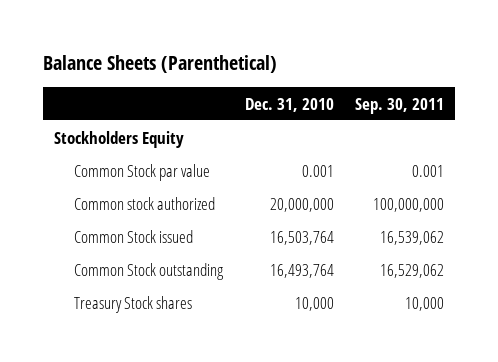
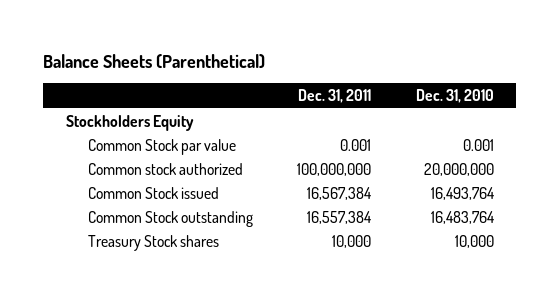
[355,97,445,114] Sep. 30, 2011 -> none
none -> [298,89,372,104] Dec. 31, 2011
[269,230,334,245] 16,503,764 -> [430,186,495,200] 16,493,764
[269,263,334,278] 16,493,764 -> [430,210,495,224] 16,483,764

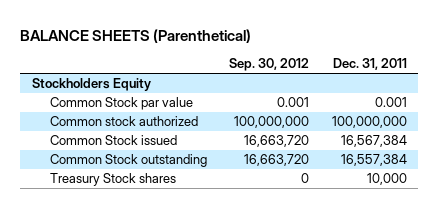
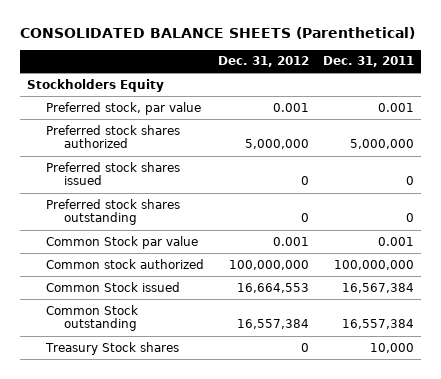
[20,28,252,43] BALANCE SHEETS (Parenthetical) -> [19,26,415,39] CONSOLIDATED BALANCE SHEETS (Parenthetical)
[229,58,310,72] Sep. 30, 2012 -> none
none -> [217,56,309,68] Dec. 31, 2012
none -> [45,101,201,115] Preferred stock, par value
none -> [45,124,180,149] Preferred stock shares authorized
none -> [45,161,180,186] Preferred stock shares issued
none -> [45,198,180,226] Preferred stock shares outstanding

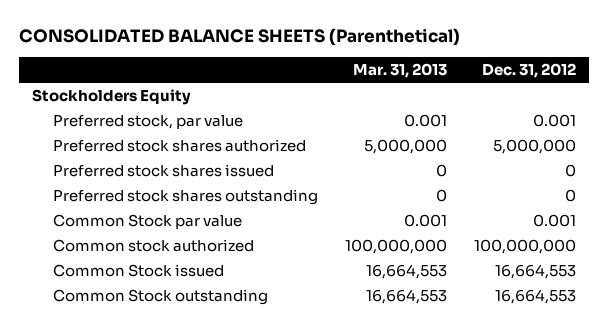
[322,56,414,68] Dec. 31, 2011 -> none
none -> [352,63,447,79] Mar. 31, 2013
[44,341,179,355] Treasury Stock shares -> none
[236,319,309,330] 16,557,384 -> [494,289,576,305] 16,664,553

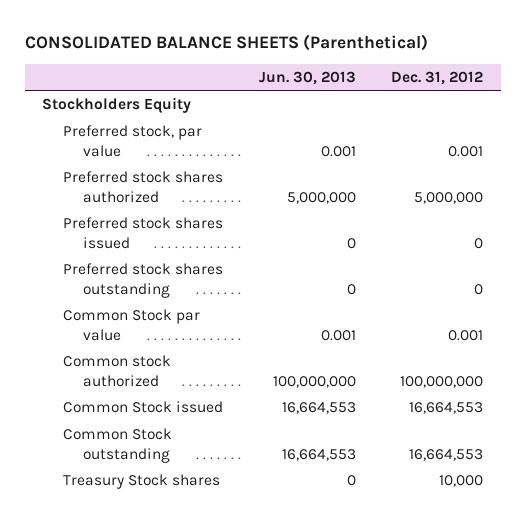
[352,63,447,79] Mar. 31, 2013 -> none
none -> [258,70,356,85] Jun. 30, 2013
none -> [62,474,220,490] Treasury Stock shares

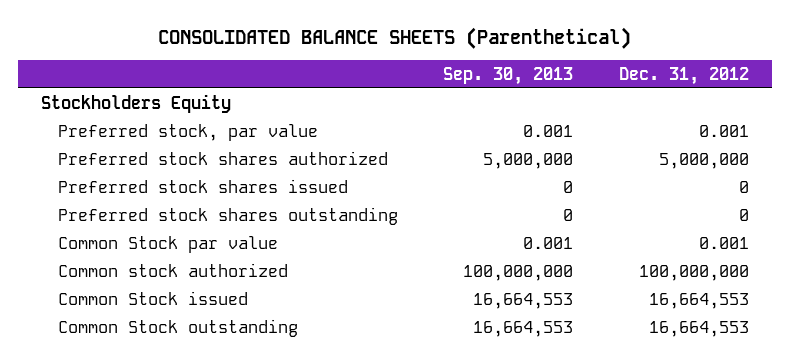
[258,70,356,85] Jun. 30, 2013 -> none
none -> [443,66,574,85] Sep. 30, 2013
[62,474,220,490] Treasury Stock shares -> none

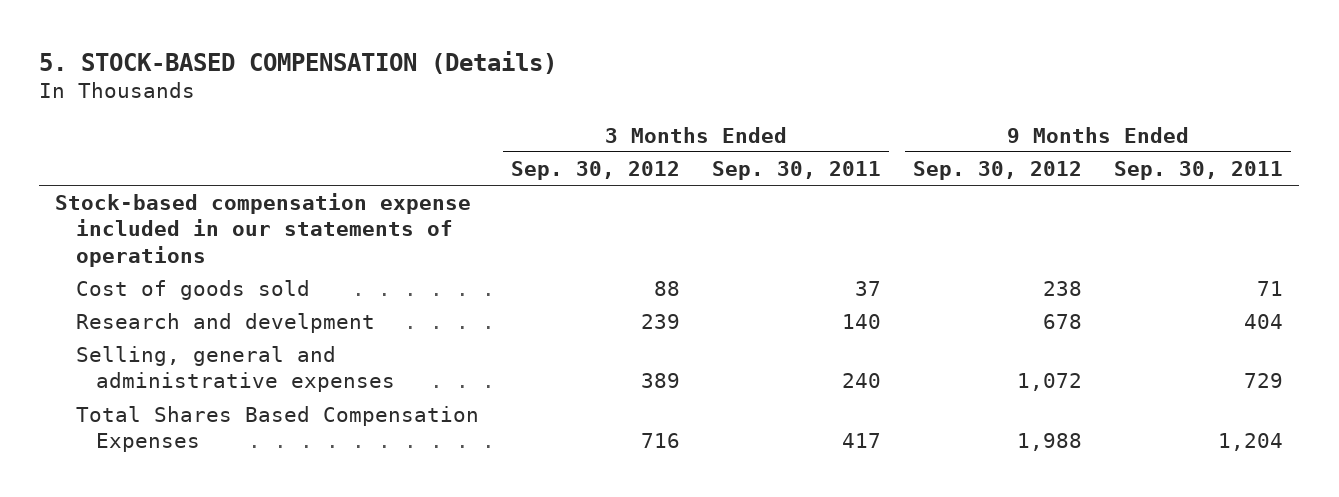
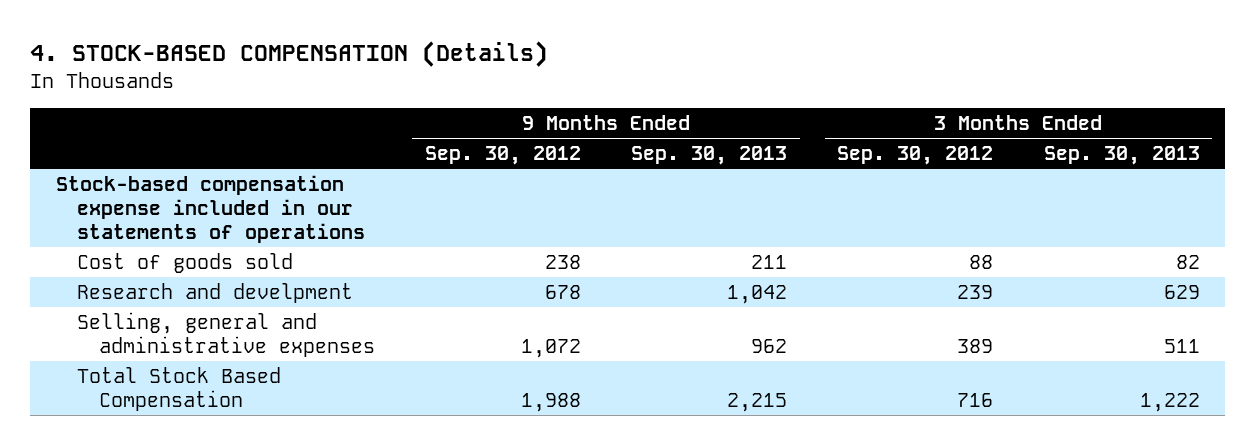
[39,50,558,74] 5. STOCK-BASED COMPENSATION (Details) -> [30,41,549,68] 4. STOCK-BASED COMPENSATION (Details)
[712,161,882,181] Sep. 30, 2011 -> none
[1114,161,1284,181] Sep. 30, 2011 -> none
none -> [631,146,788,166] Sep. 30, 2013
none -> [1043,146,1200,166] Sep. 30, 2013
[75,406,479,453] Total Shares Based Compensation Expenses -> [77,367,282,411] Total Stock Based Compensation

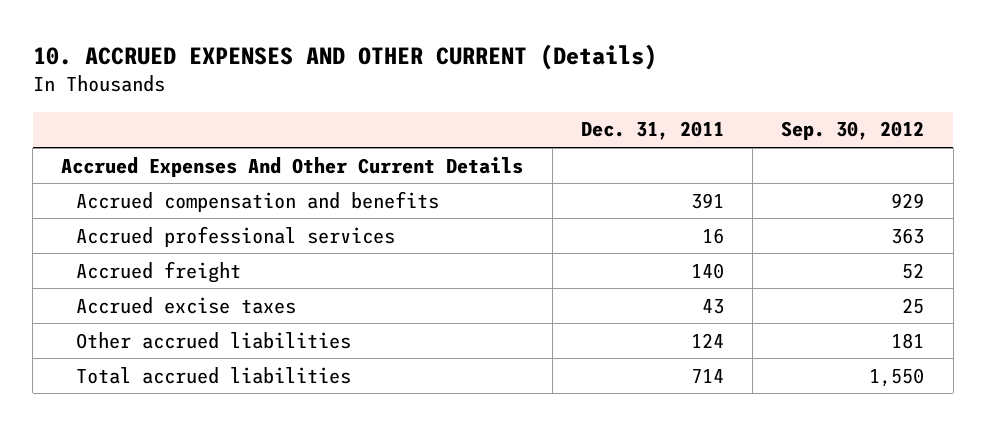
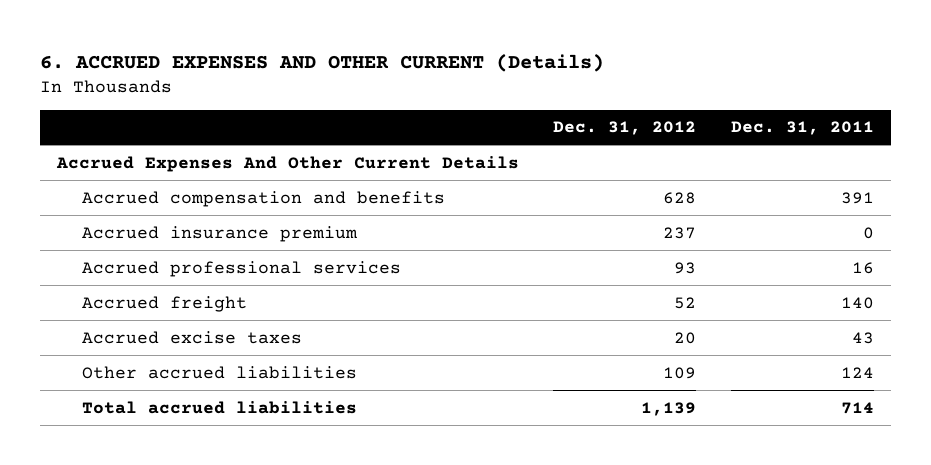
[32,44,657,71] 10. ACCRUED EXPENSES AND OTHER CURRENT (Details) -> [39,53,604,72] 6. ACCRUED EXPENSES AND OTHER CURRENT (Details)
[781,121,925,141] Sep. 30, 2012 -> none
none -> [553,121,697,136] Dec. 31, 2012
none -> [82,225,359,242] Accrued insurance premium

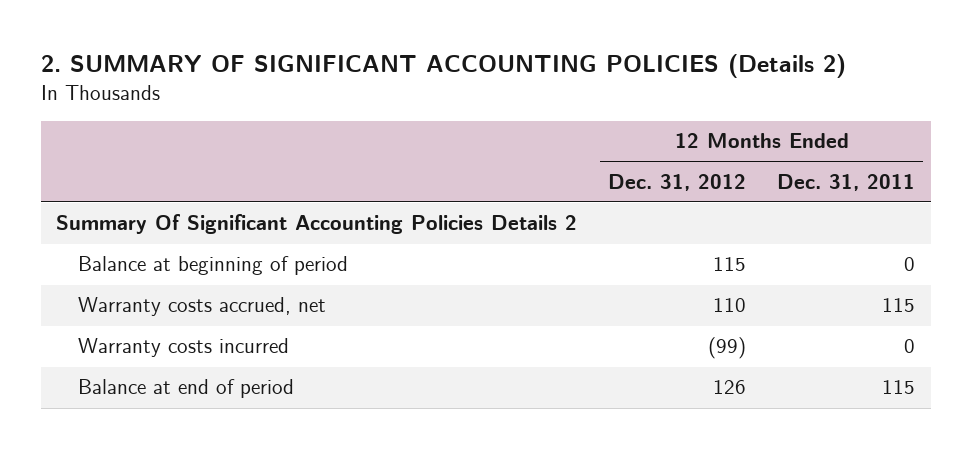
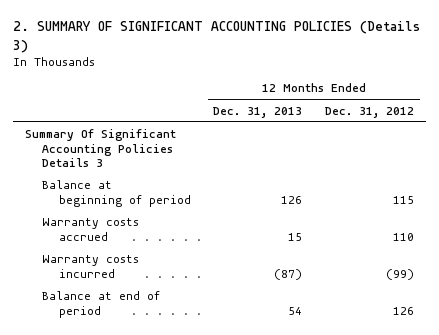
[40,54,846,79] 2. SUMMARY OF SIGNIFICANT ACCOUNTING POLICIES (Details 2) -> [13,21,421,53] 2. SUMMARY OF SIGNIFICANT ACCOUNTING POLICIES (Details 3)
[777,173,916,191] Dec. 31, 2011 -> none
none -> [213,106,303,118] Dec. 31, 2013
[56,214,578,235] Summary Of Significant Accounting Policies Details 2 -> [24,129,176,168] Summary Of Significant Accounting Policies Details 3
[78,297,327,317] Warranty costs accrued, net -> [41,218,139,241] Warranty costs accrued

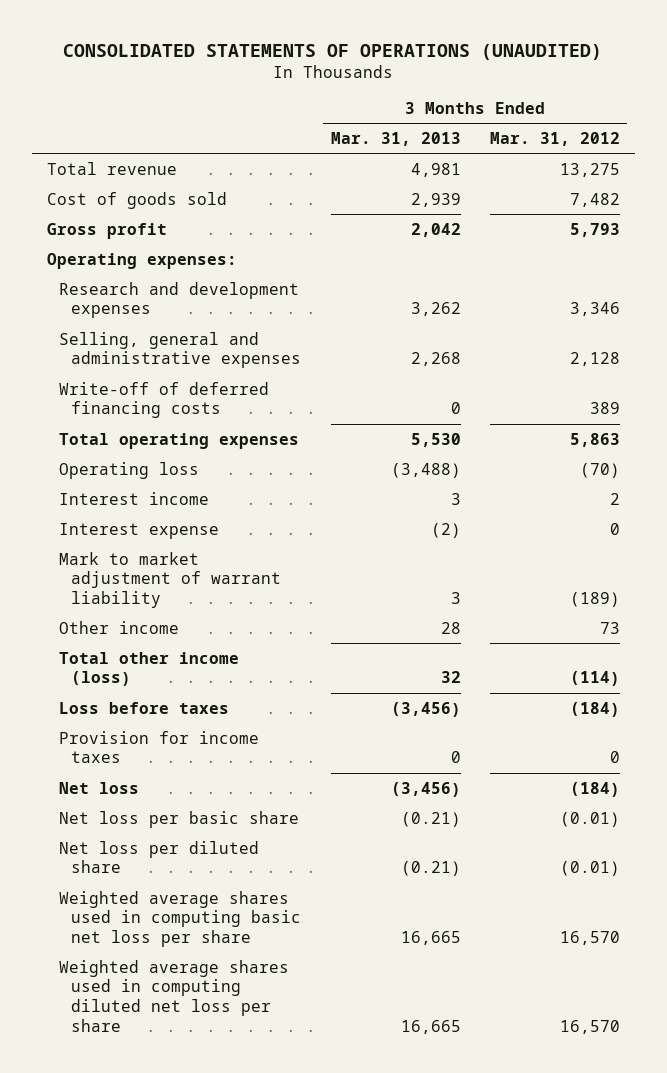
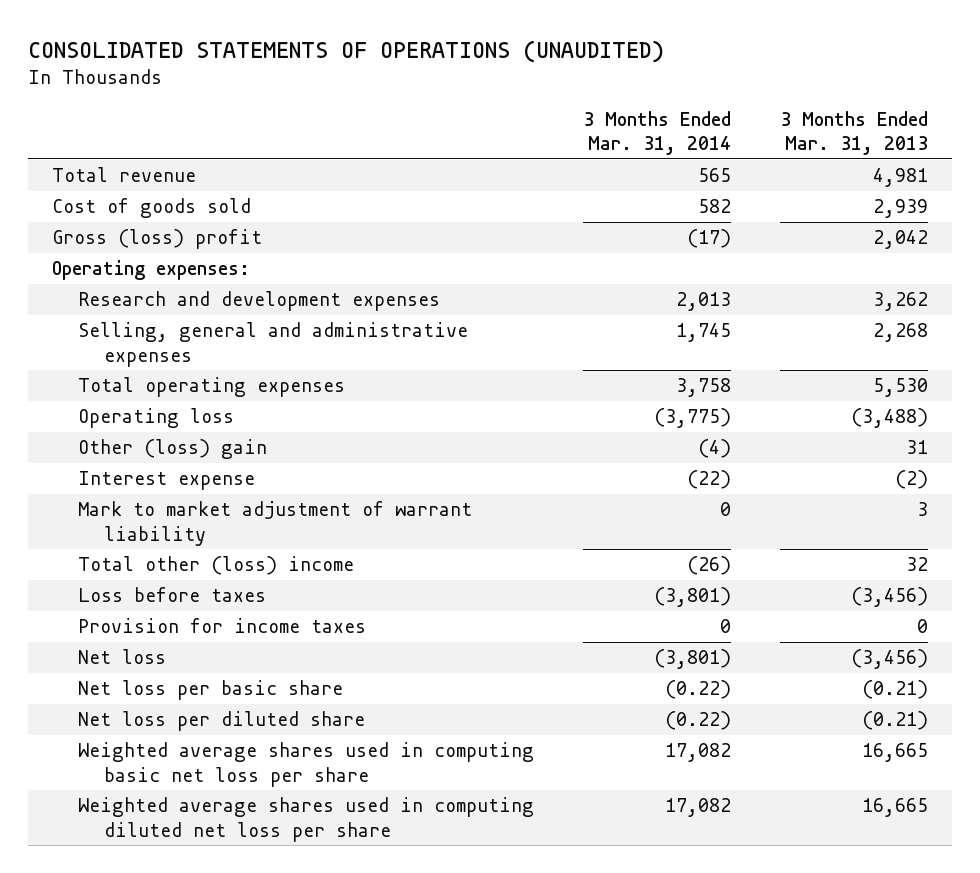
[490,131,621,146] Mar. 31, 2012 -> none
none -> [582,110,731,156] 3 Months Ended Mar. 31, 2014
[46,222,167,239] Gross profit -> [52,228,263,249] Gross (loss) profit
[59,381,270,419] Write-off of deferred financing costs -> none
[59,491,210,505] Interest income -> none
none -> [77,438,267,459] Other (loss) gain
[59,620,180,634] Other income -> none
[59,651,240,687] Total other income (loss) -> [77,555,354,575] Total other (loss) income

